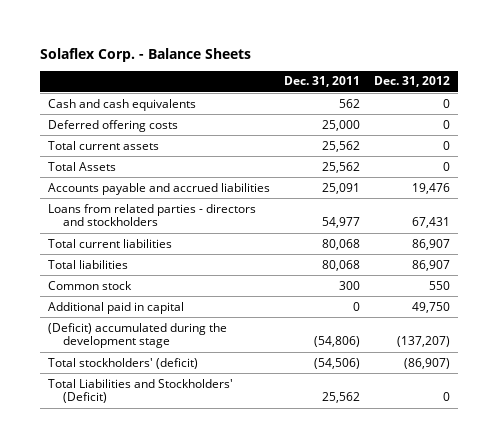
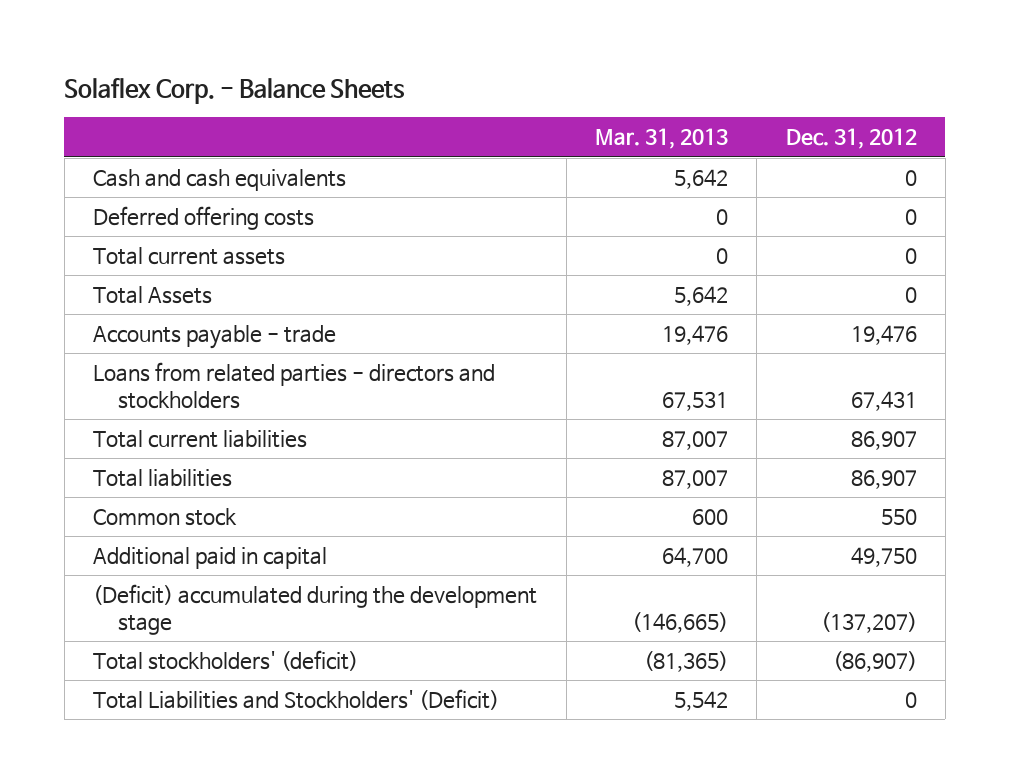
[284,76,361,88] Dec. 31, 2011 -> none
none -> [594,128,728,150] Mar. 31, 2013
[47,182,270,195] Accounts payable and accrued liabilities -> [93,325,337,350] Accounts payable - trade

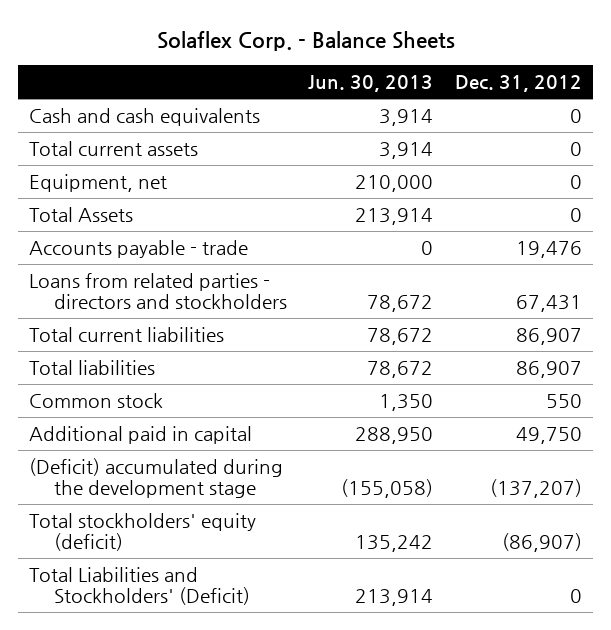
[594,128,728,150] Mar. 31, 2013 -> none
none -> [308,75,434,93] Jun. 30, 2013
[93,206,315,231] Deferred offering costs -> none
none -> [29,173,168,192] Equipment, net
[93,650,359,672] Total stockholders' (deficit) -> [29,512,257,552] Total stockholders' equity (deficit)

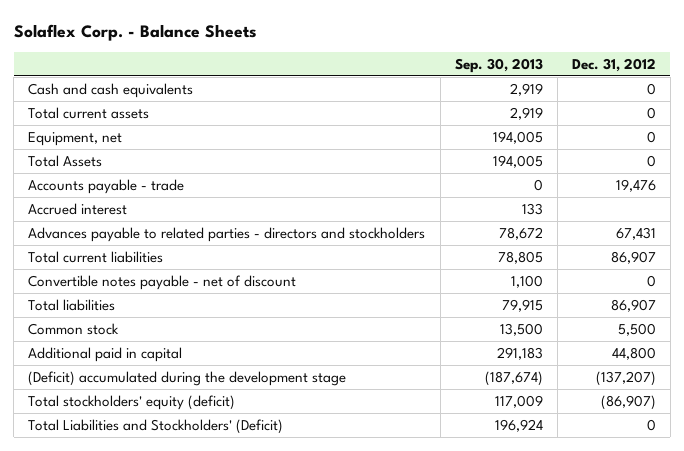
[308,75,434,93] Jun. 30, 2013 -> none
none -> [454,57,543,73] Sep. 30, 2013
none -> [28,202,128,215] Accrued interest
[29,272,288,310] Loans from related parties - directors and stockholders -> [28,226,426,242] Advances payable to related parties - directors and stockholders
none -> [28,274,297,290] Convertible notes payable - net of discount
[545,393,582,408] 550 -> [617,322,656,336] 5,500
[515,426,582,444] 49,750 -> [611,346,656,360] 44,800

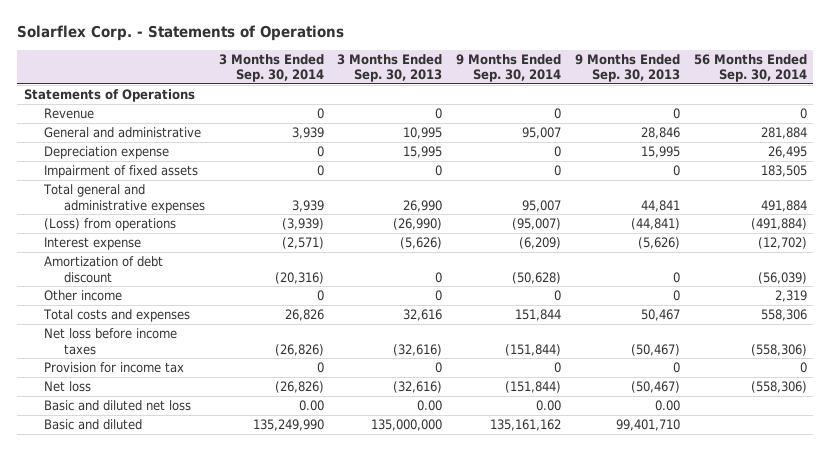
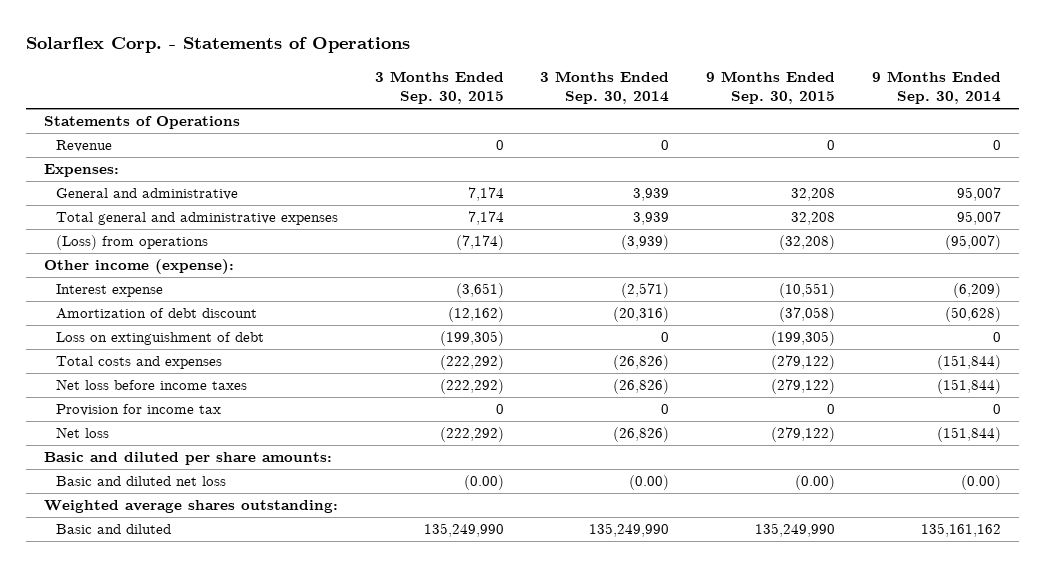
[337,53,443,83] 3 Months Ended Sep. 30, 2013 -> none
[574,53,680,83] 9 Months Ended Sep. 30, 2013 -> none
[693,53,807,83] 56 Months Ended Sep. 30, 2014 -> none
none -> [374,70,504,105] 3 Months Ended Sep. 30, 2015
none -> [706,70,836,105] 9 Months Ended Sep. 30, 2015
none -> [44,164,120,178] Expenses:
[43,146,169,160] Depreciation expense -> none
[43,165,198,179] Impairment of fixed assets -> none
none -> [44,259,235,275] Other income (expense):
[43,290,122,302] Other income -> none
none -> [55,332,264,346] Loss on extinguishment of debt
[284,309,324,322] 26,826 -> [613,355,670,371] (26,826)
[515,309,562,322] 151,844 -> [936,355,1001,371] (151,844)
none -> [44,452,333,466] Basic and diluted per share amounts:
[298,400,324,412] 0.00 -> [629,475,670,491] (0.00)
[536,400,562,412] 0.00 -> [960,475,1001,491] (0.00)
none -> [44,500,339,514] Weighted average shares outstanding:

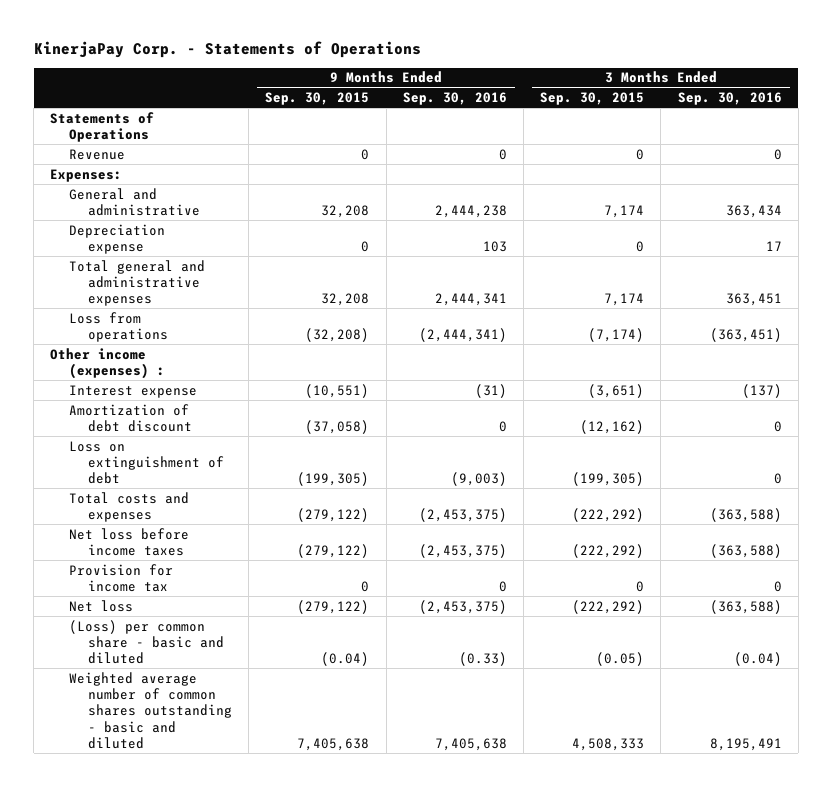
[25,37,410,54] Solarflex Corp. - Statements of Operations -> [33,41,421,59] KinerjaPay Corp. - Statements of Operations
[540,70,670,105] 3 Months Ended Sep. 30, 2014 -> none
[871,70,1001,105] 9 Months Ended Sep. 30, 2014 -> none
none -> [402,92,507,106] Sep. 30, 2016
none -> [677,92,782,106] Sep. 30, 2016
none -> [69,223,166,254] Depreciation expense
[55,235,208,251] (Loss) from operations -> [69,311,169,342] Loss from operations
[44,259,235,275] Other income (expense): -> [50,347,166,379] Other income (expenses) :
[44,452,333,466] Basic and diluted per share amounts: -> none
[44,500,339,514] Weighted average shares outstanding: -> none
[55,476,226,487] Basic and diluted net loss -> [69,619,225,665] (Loss) per common share - basic and diluted
[463,475,504,491] (0.00) -> [596,652,645,667] (0.05)
[795,475,836,491] (0.00) -> [321,652,370,667] (0.04)
[55,524,171,535] Basic and diluted -> [69,671,233,749] Weighted average number of common shares outstanding - basic and diluted
[423,523,504,538] 135,249,990 -> [572,737,645,751] 4,508,333
[755,523,836,538] 135,249,990 -> [297,737,370,751] 7,405,638

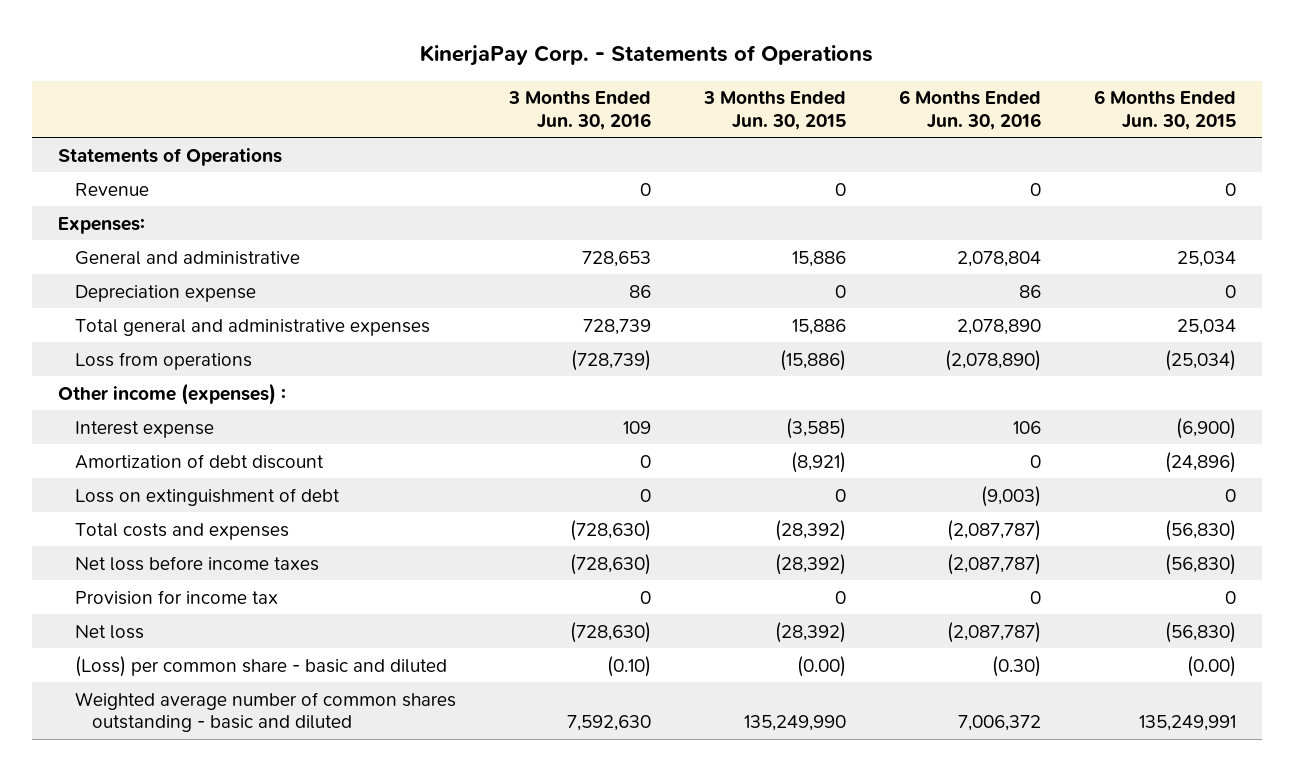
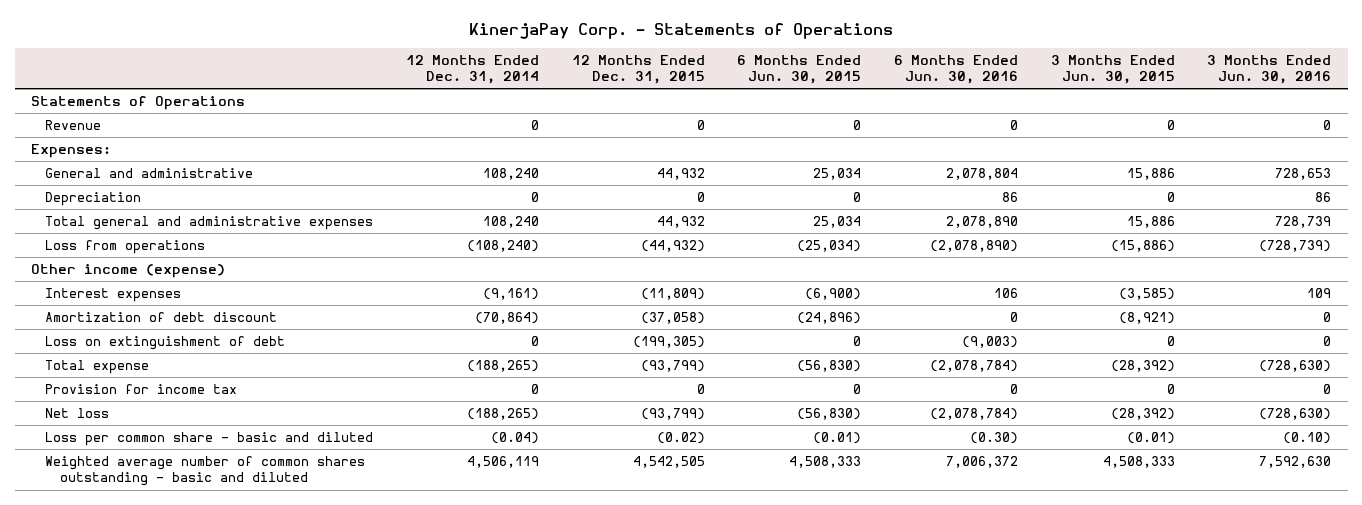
none -> [406,54,540,85] 12 Months Ended Dec. 31, 2014
none -> [571,54,705,85] 12 Months Ended Dec. 31, 2015
[75,284,257,302] Depreciation expense -> [45,191,142,206] Depreciation
[58,382,287,405] Other income (expenses) : -> [31,263,226,278] Other income (expense)
[75,420,215,438] Interest expense -> [45,287,182,302] Interest expenses
[75,522,290,540] Total costs and expenses -> none
[75,555,320,571] Net loss before income taxes -> none
none -> [45,359,150,374] Total expense
[946,621,1041,643] (2,087,787) -> [930,407,1019,420] (2,078,784)
[75,655,448,677] (Loss) per common share - basic and diluted -> [45,431,374,446] Loss per common share - basic and diluted
[796,655,846,677] (0.00) -> [1126,431,1175,444] (0.01)
[1186,655,1236,677] (0.00) -> [813,431,862,444] (0.01)
[743,714,846,731] 135,249,990 -> [1102,455,1175,468] 4,508,333
[1138,714,1236,731] 135,249,991 -> [789,455,862,468] 4,508,333

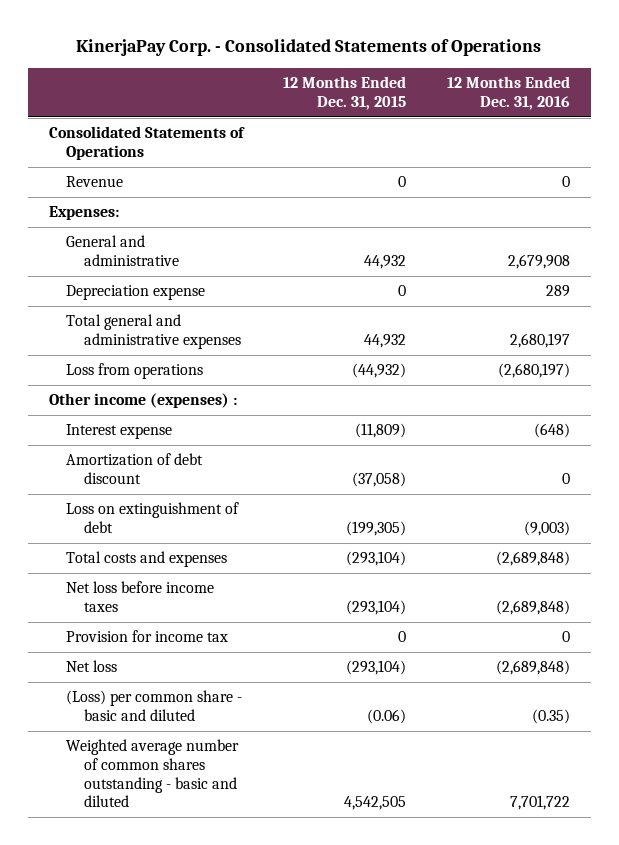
[469,22,894,39] KinerjaPay Corp. - Statements of Operations -> [76,39,542,57] KinerjaPay Corp. - Consolidated Statements of Operations
[406,54,540,85] 12 Months Ended Dec. 31, 2014 -> none
[737,54,862,85] 6 Months Ended Jun. 30, 2015 -> none
[894,54,1019,85] 6 Months Ended Jun. 30, 2016 -> none
[1050,54,1175,85] 3 Months Ended Jun. 30, 2015 -> none
[1207,54,1332,85] 3 Months Ended Jun. 30, 2016 -> none
none -> [447,76,571,110] 12 Months Ended Dec. 31, 2016
[31,95,246,110] Statements of Operations -> [48,126,245,161] Consolidated Statements of Operations
[45,191,142,206] Depreciation -> [66,285,206,301] Depreciation expense
[31,263,226,278] Other income (expense) -> [48,393,237,409] Other income (expenses) :
[45,287,182,302] Interest expenses -> [66,424,173,440] Interest expense
[45,359,150,374] Total expense -> none
none -> [66,551,228,568] Total costs and expenses
none -> [66,581,215,613] Net loss before income taxes
[640,407,705,420] (93,799) -> [346,660,407,676] (293,104)
[45,431,374,446] Loss per common share - basic and diluted -> [66,690,243,722] (Loss) per common share - basic and diluted
[656,431,705,444] (0.02) -> [367,709,407,725] (0.06)

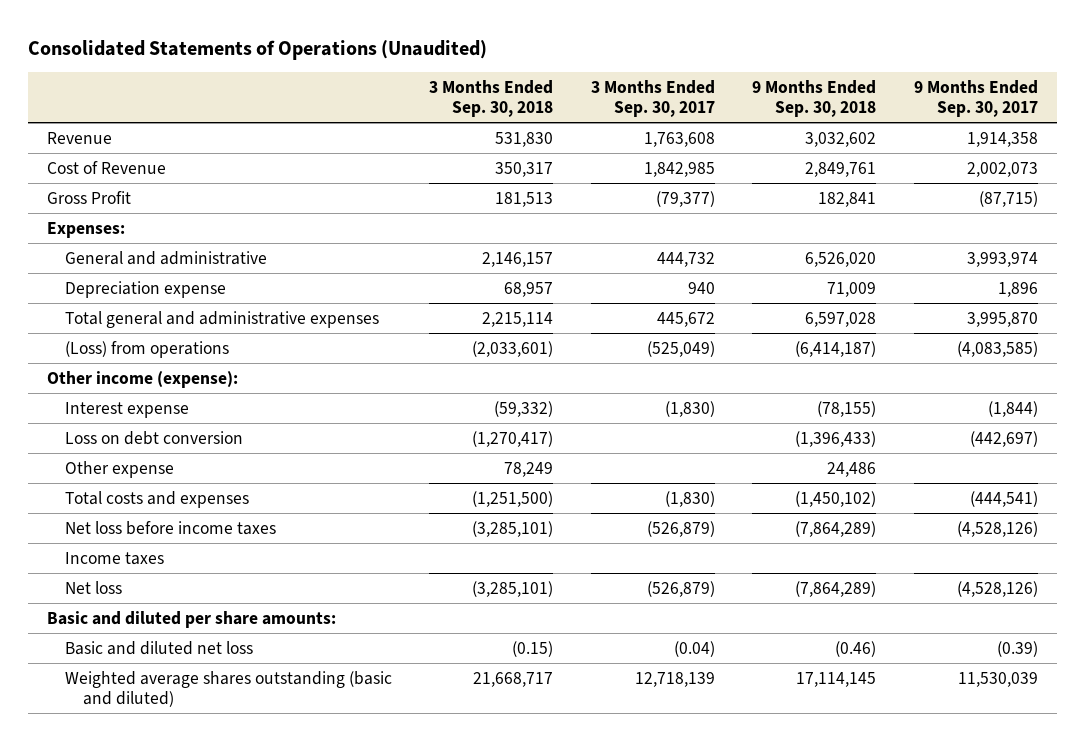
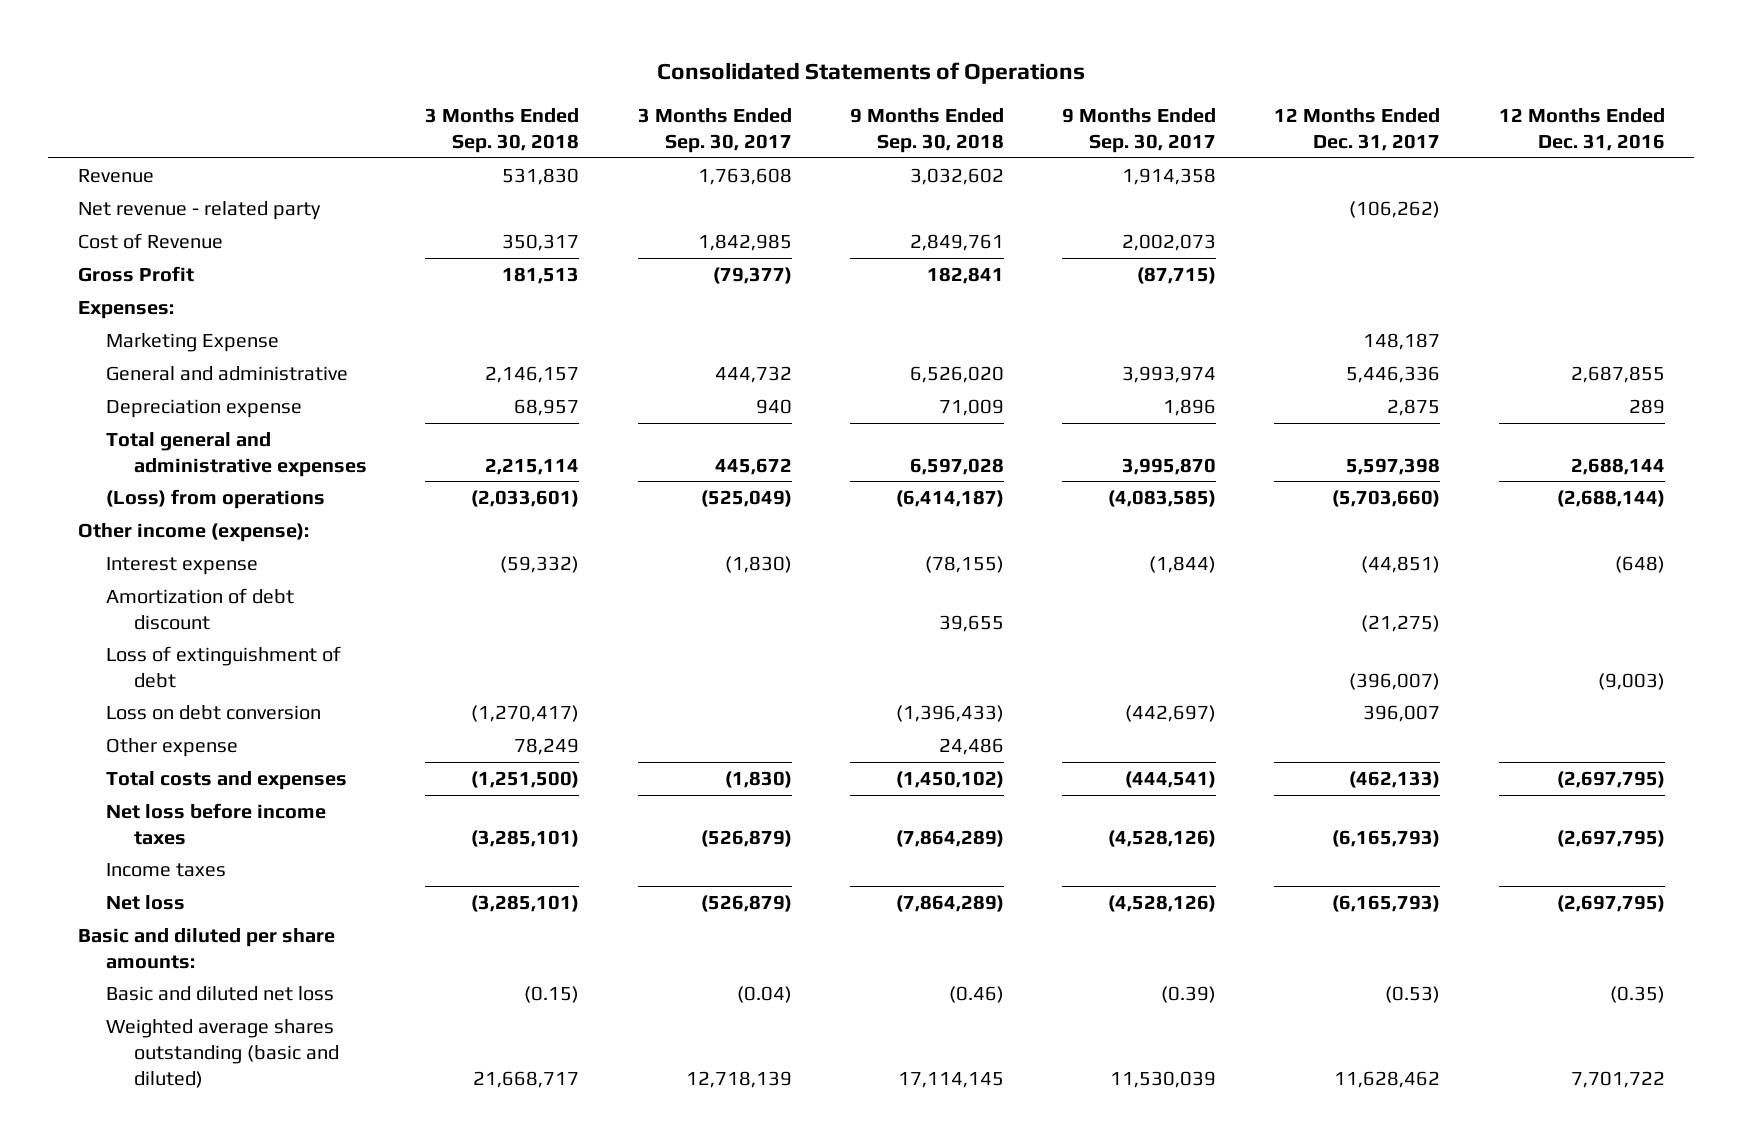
[27,39,487,60] Consolidated Statements of Operations (Unaudited) -> [657,62,1086,85] Consolidated Statements of Operations
none -> [1274,108,1441,152] 12 Months Ended Dec. 31, 2017
none -> [1498,108,1665,152] 12 Months Ended Dec. 31, 2016
none -> [77,200,321,220] Net revenue - related party
none -> [105,332,279,352] Marketing Expense
none -> [105,587,294,630] Amortization of debt discount
none -> [105,645,341,688] Loss of extinguishment of debt

